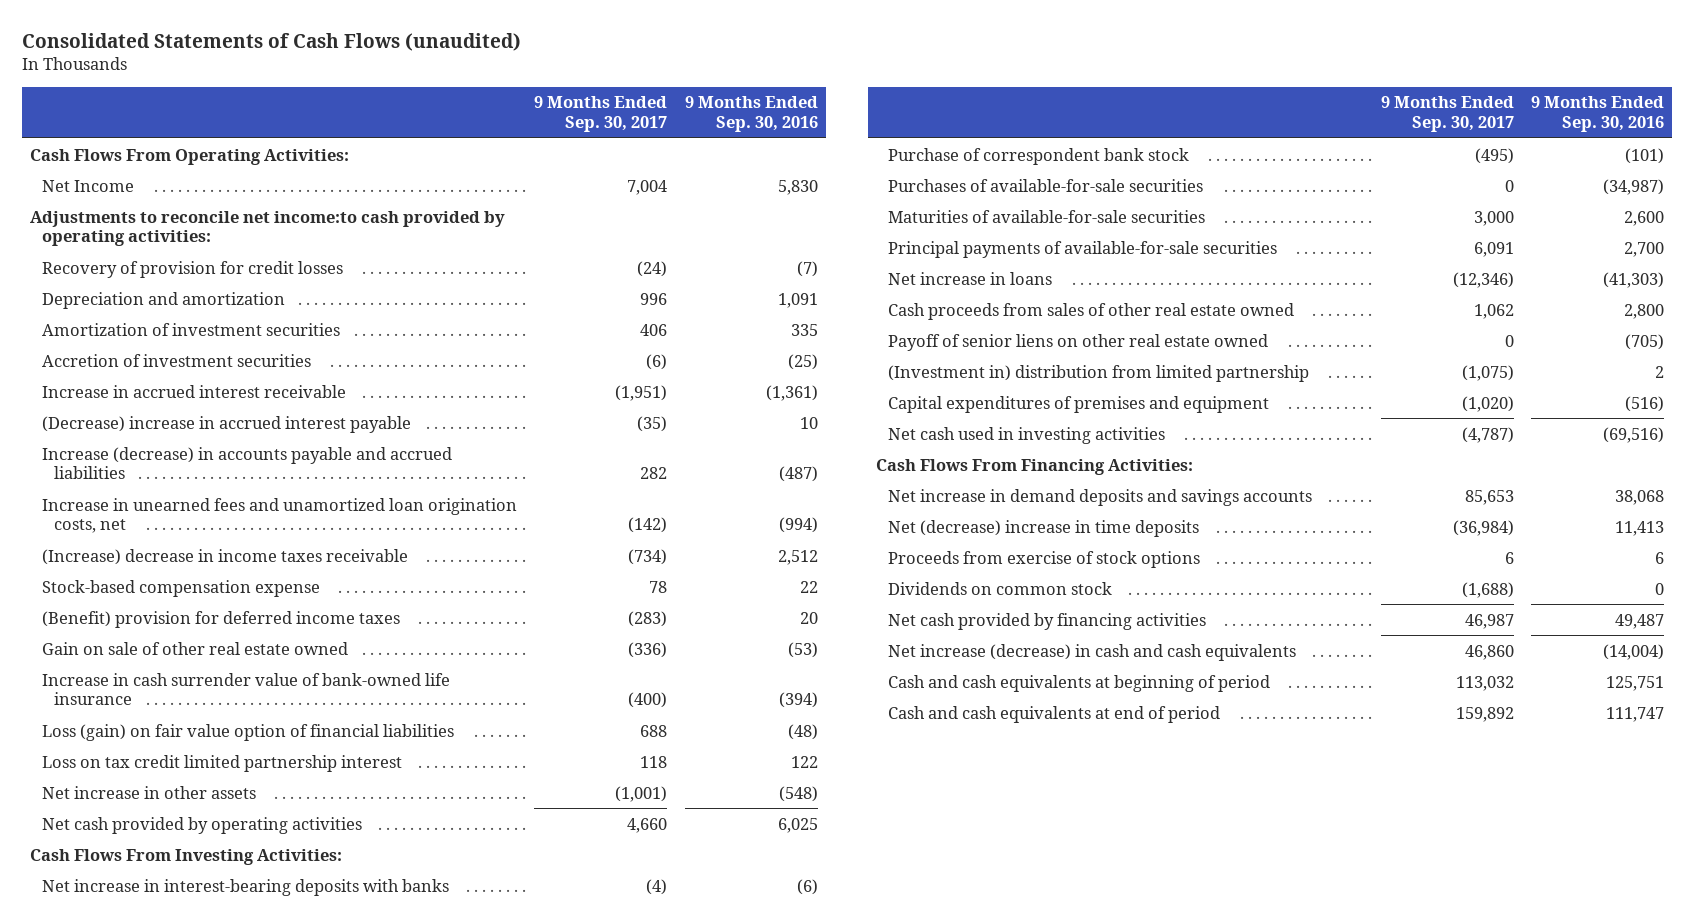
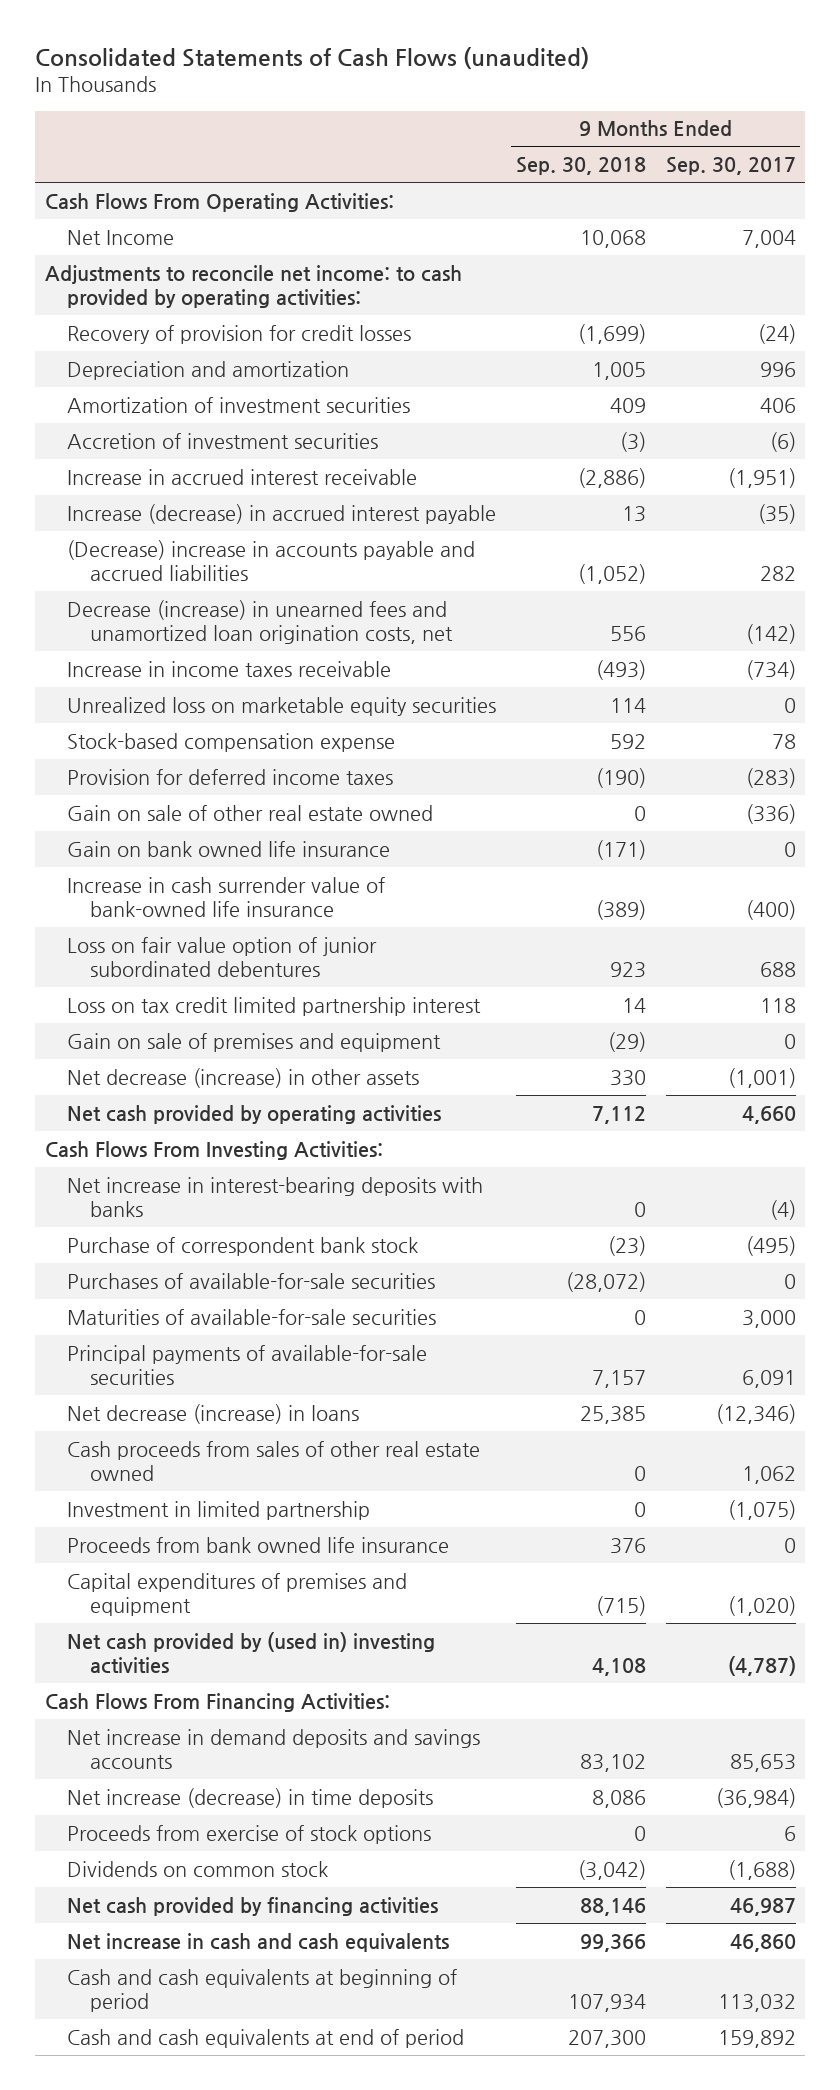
[684,96,818,133] 9 Months Ended Sep. 30, 2016 -> none
none -> [515,157,646,176] Sep. 30, 2018
[30,210,506,247] Adjustments to reconcile net income:to cash provided by operating activities: -> [44,264,462,308] Adjustments to reconcile net income: to cash provided by operating activities:
[42,415,412,433] (Decrease) increase in accrued interest payable -> [67,503,497,524] Increase (decrease) in accrued interest payable
[42,446,453,480] Increase (decrease) in accounts payable and accrued liabilities -> [67,539,476,581] (Decrease) increase in accounts payable and accrued liabilities
[42,497,518,534] Increase in unearned fees and unamortized loan origination costs, net -> [67,599,454,644] Decrease (increase) in unearned fees and unamortized loan origination costs, net
[42,548,409,565] (Increase) decrease in income taxes receivable -> [67,660,392,677] Increase in income taxes receivable
none -> [67,696,497,716] Unrealized loss on marketable equity securities
[42,610,401,628] (Benefit) provision for deferred income taxes -> [67,768,394,785] Provision for deferred income taxes
none -> [67,840,391,857] Gain on bank owned life insurance
[42,723,455,741] Loss (gain) on fair value option of financial liabilities -> [67,936,378,977] Loss on fair value option of junior subordinated debentures
none -> [67,1032,442,1052] Gain on sale of premises and equipment
[42,785,257,799] Net increase in other assets -> [67,1067,420,1088] Net decrease (increase) in other assets
[888,271,1053,285] Net increase in loans -> [67,1403,360,1424] Net decrease (increase) in loans
[888,333,1269,351] Payoff of senior liens on other real estate owned -> none
[888,364,1310,382] (Investment in) distribution from limited partnership -> [67,1500,371,1520] Investment in limited partnership
none -> [67,1536,450,1553] Proceeds from bank owned life insurance
[888,426,1166,444] Net cash used in investing activities -> [67,1631,436,1674] Net cash provided by (used in) investing activities
[888,519,1200,537] Net (decrease) increase in time deposits -> [67,1787,434,1808] Net increase (decrease) in time deposits
[888,643,1297,661] Net increase (decrease) in cash and cash equivalents -> [67,1932,450,1952] Net increase in cash and cash equivalents

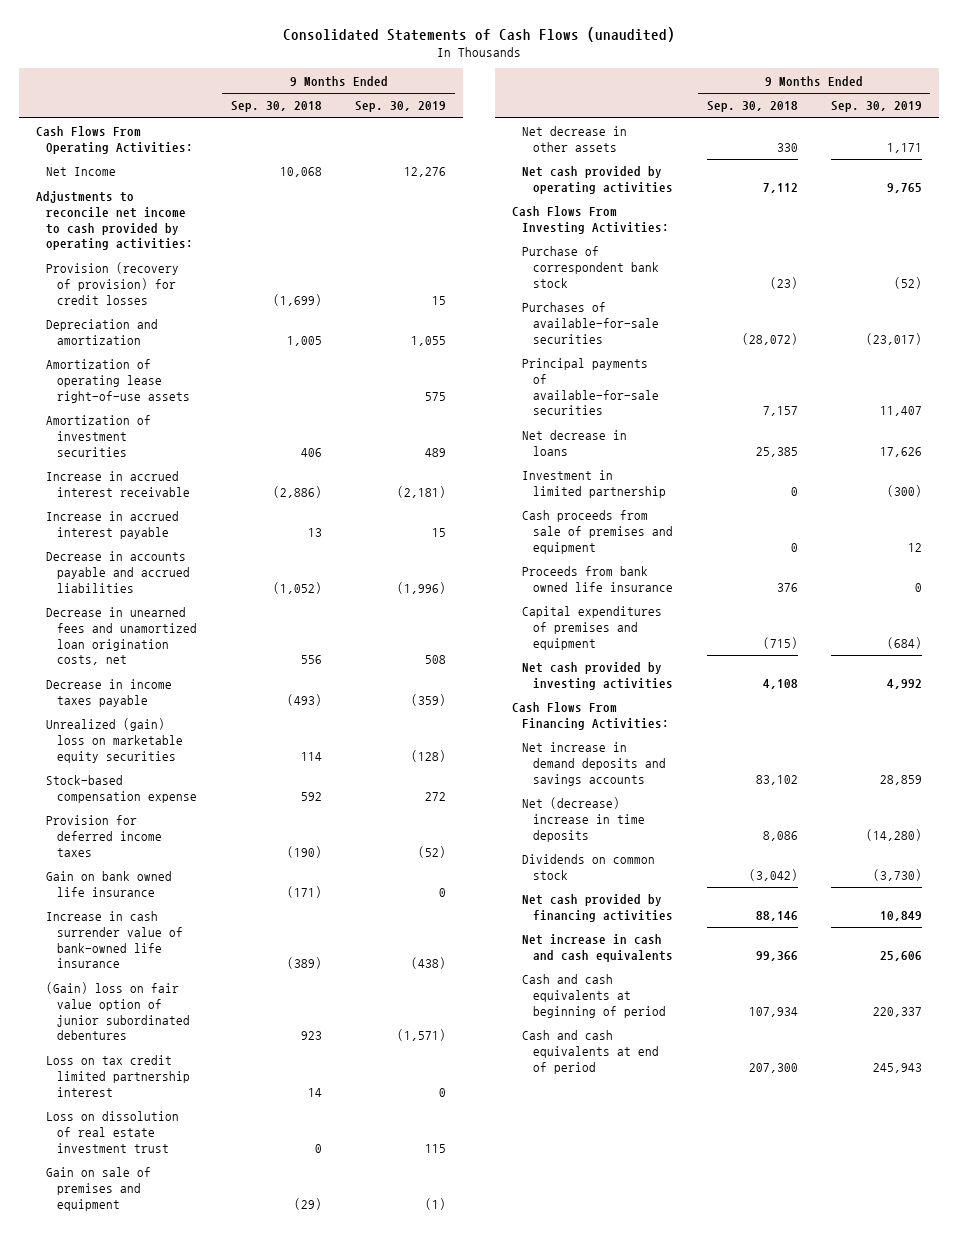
[665,157,796,176] Sep. 30, 2017 -> none
none -> [355,101,447,113] Sep. 30, 2019
[44,264,462,308] Adjustments to reconcile net income: to cash provided by operating activities: -> [35,191,194,251] Adjustments to reconcile net income to cash provided by operating activities:
[67,324,412,344] Recovery of provision for credit losses -> [46,262,180,305] Provision (recovery of provision) for credit losses
[67,432,379,449] Accretion of investment securities -> none
none -> [46,359,191,403] Amortization of operating lease right-of-use assets
[609,397,646,413] 409 -> [300,447,322,457] 406
[67,503,497,524] Increase (decrease) in accrued interest payable -> [46,511,180,540] Increase in accrued interest payable
[67,539,476,581] (Decrease) increase in accounts payable and accrued liabilities -> [46,551,191,593] Decrease in accounts payable and accrued liabilities
[67,599,454,644] Decrease (increase) in unearned fees and unamortized loan origination costs, net -> [46,607,198,666] Decrease in unearned fees and unamortized loan origination costs, net
[67,660,392,677] Increase in income taxes receivable -> [46,679,173,708] Decrease in income taxes payable
[67,696,497,716] Unrealized loss on marketable equity securities -> [46,718,184,763] Unrealized (gain) loss on marketable equity securities
[67,804,434,821] Gain on sale of other real estate owned -> none
[67,936,378,977] Loss on fair value option of junior subordinated debentures -> [46,982,191,1041] (Gain) loss on fair value option of junior subordinated debentures
none -> [46,1111,180,1153] Loss on dissolution of real estate investment trust
[67,1067,420,1088] Net decrease (increase) in other assets -> [522,126,628,153] Net decrease in other assets
[67,1176,484,1217] Net increase in interest-bearing deposits with banks -> none
[67,1308,437,1325] Maturities of available-for-sale securities -> none
[67,1440,481,1481] Cash proceeds from sales of other real estate owned -> none
[67,1403,360,1424] Net decrease (increase) in loans -> [522,430,628,457] Net decrease in loans
none -> [522,510,673,554] Cash proceeds from sale of premises and equipment
[67,1631,436,1674] Net cash provided by (used in) investing activities -> [522,662,673,691] Net cash provided by investing activities
[67,1824,432,1844] Proceeds from exercise of stock options -> none
[67,1787,434,1808] Net increase (decrease) in time deposits -> [522,797,645,842] Net (decrease) increase in time deposits

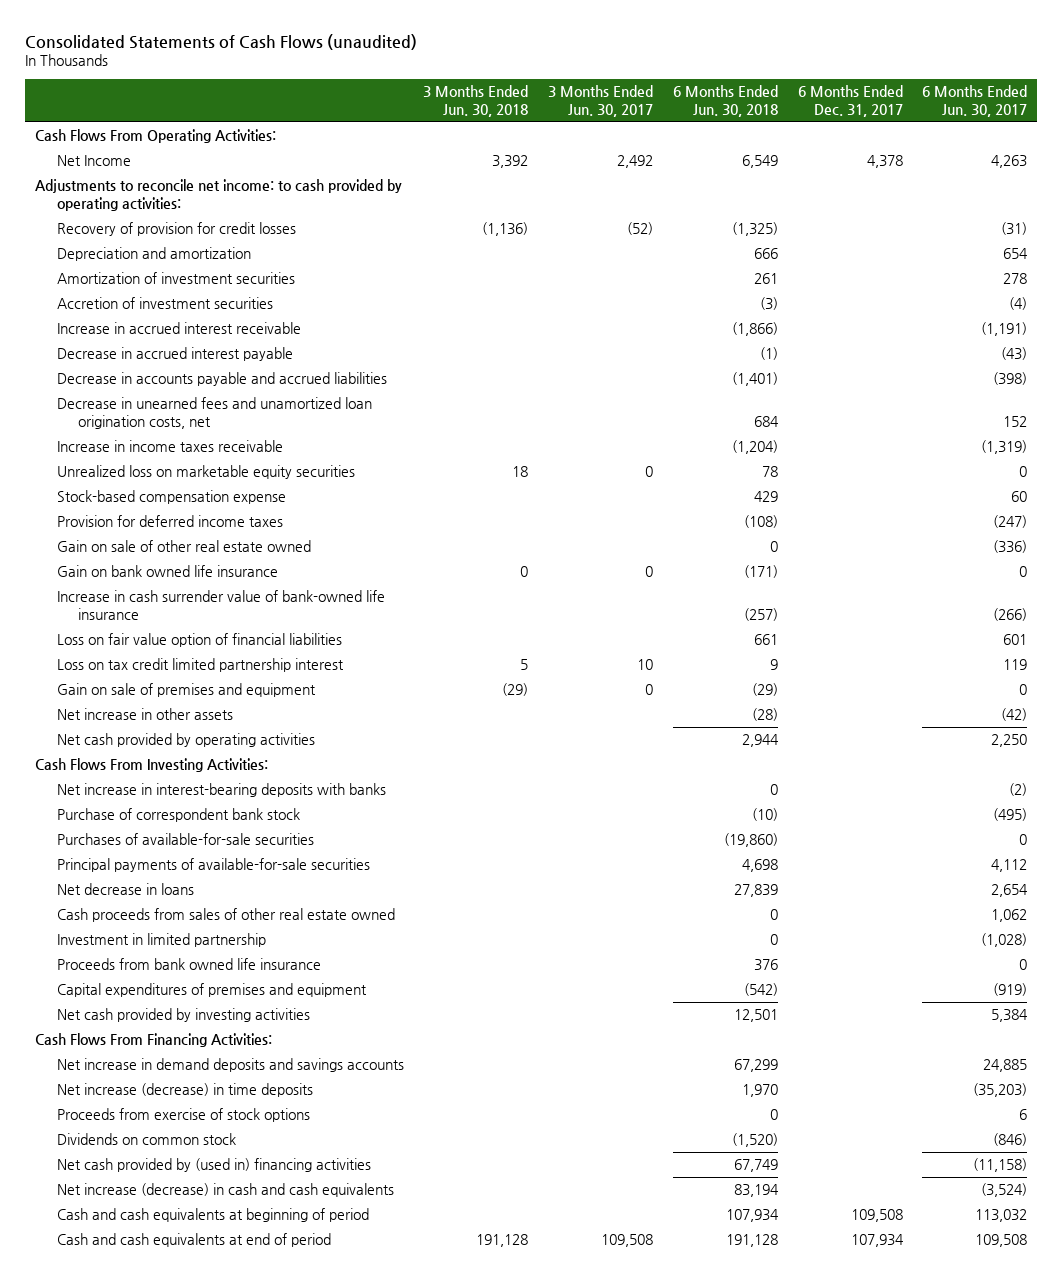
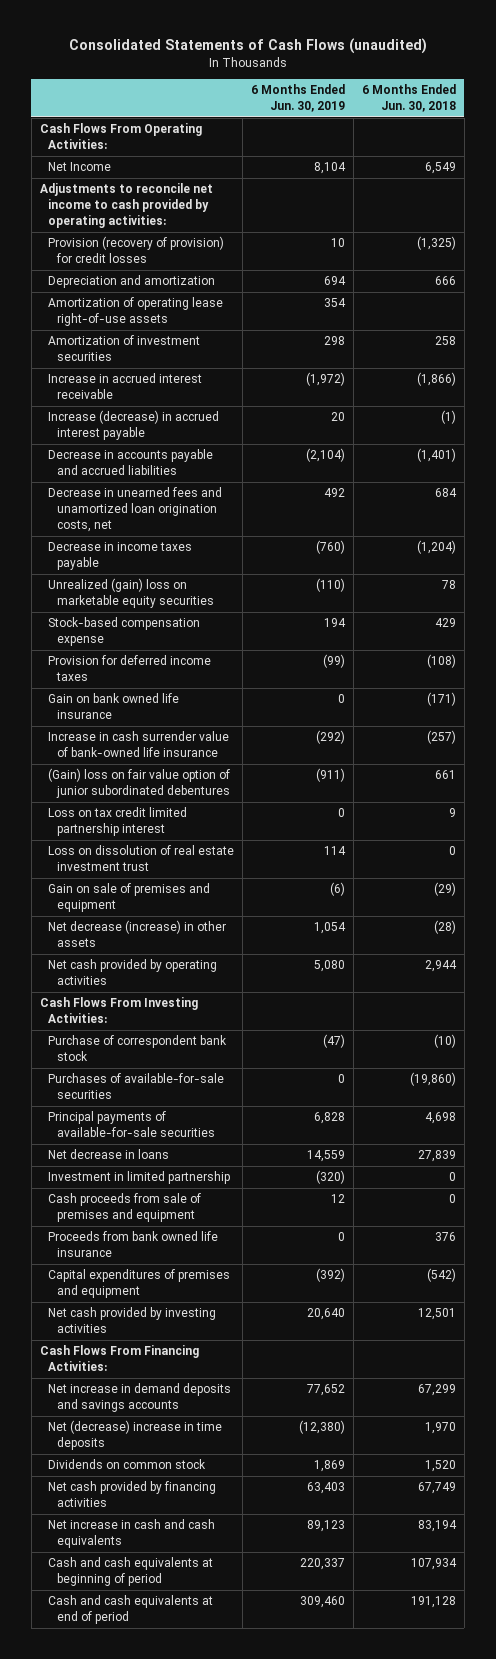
[423,85,529,118] 3 Months Ended Jun. 30, 2018 -> none
[548,85,654,118] 3 Months Ended Jun. 30, 2017 -> none
[797,85,903,118] 6 Months Ended Dec. 31, 2017 -> none
[922,85,1028,118] 6 Months Ended Jun. 30, 2017 -> none
none -> [251,84,346,112] 6 Months Ended Jun. 30, 2019
[35,179,403,211] Adjustments to reconcile net income: to cash provided by operating activities: -> [39,183,213,229] Adjustments to reconcile net income to cash provided by operating activities:
[56,222,296,237] Recovery of provision for credit losses -> [48,236,225,264] Provision (recovery of provision) for credit losses
[56,297,273,310] Accretion of investment securities -> none
none -> [48,297,224,327] Amortization of operating lease right-of-use assets
[753,273,778,285] 261 -> [435,336,457,346] 258
[56,347,293,362] Decrease in accrued interest payable -> [48,410,220,441] Increase (decrease) in accrued interest payable
[56,440,283,453] Increase in income taxes receivable -> [48,542,193,571] Decrease in income taxes payable
[56,465,355,480] Unrealized loss on marketable equity securities -> [48,578,215,609] Unrealized (gain) loss on marketable equity securities
[56,540,311,553] Gain on sale of other real estate owned -> none
[56,633,342,648] Loss on fair value option of financial liabilities -> [48,768,231,799] (Gain) loss on fair value option of junior subordinated debentures
none -> [48,845,235,872] Loss on dissolution of real estate investment trust
[56,708,233,721] Net increase in other assets -> [48,920,227,948] Net decrease (increase) in other assets
[56,783,386,798] Net increase in interest-bearing deposits with banks -> none
[56,908,395,923] Cash proceeds from sales of other real estate owned -> none
none -> [48,1193,202,1223] Cash proceeds from sale of premises and equipment
[56,1108,310,1123] Proceeds from exercise of stock options -> none
[56,1083,313,1098] Net increase (decrease) in time deposits -> [48,1420,223,1451] Net (decrease) increase in time deposits
[731,1133,778,1148] (1,520) -> [425,1460,457,1473] 1,520
[56,1158,371,1173] Net cash provided by (used in) financing activities -> [48,1481,217,1508] Net cash provided by financing activities
[56,1183,394,1198] Net increase (decrease) in cash and cash equivalents -> [48,1519,216,1549] Net increase in cash and cash equivalents

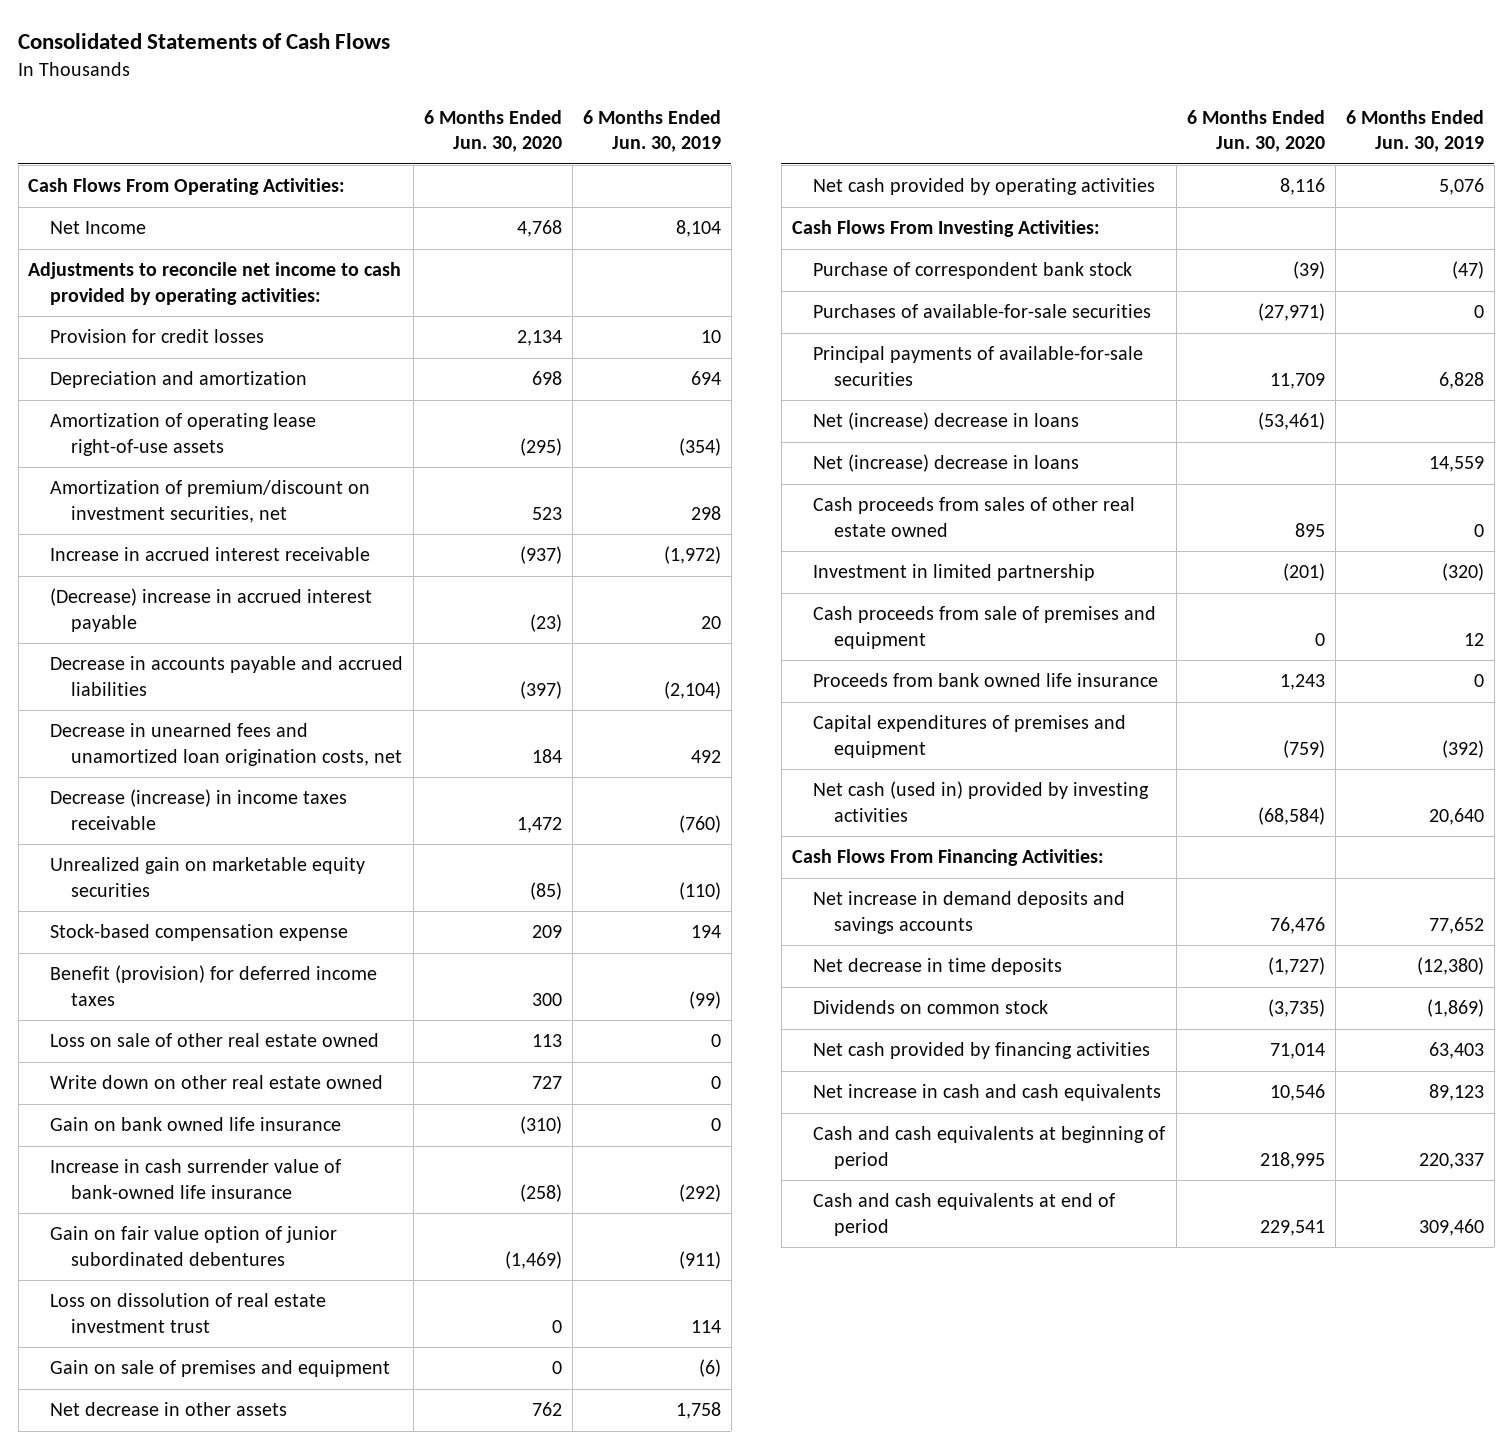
[68,38,427,55] Consolidated Statements of Cash Flows (unaudited) -> [18,33,391,50] Consolidated Statements of Cash Flows
[362,84,457,112] 6 Months Ended Jun. 30, 2018 -> none
none -> [423,109,562,153] 6 Months Ended Jun. 30, 2020
[48,236,225,264] Provision (recovery of provision) for credit losses -> [49,329,264,344] Provision for credit losses
[324,298,347,308] 354 -> [678,438,721,457] (354)
[48,335,201,362] Amortization of investment securities -> [49,480,370,524] Amortization of premium/discount on investment securities, net
[48,410,220,441] Increase (decrease) in accrued interest payable -> [49,588,372,633] (Decrease) increase in accrued interest payable
[48,542,193,571] Decrease in income taxes payable -> [49,789,347,831] Decrease (increase) in income taxes receivable
[48,578,215,609] Unrealized (gain) loss on marketable equity securities -> [49,857,365,898] Unrealized gain on marketable equity securities
[48,655,212,682] Provision for deferred income taxes -> [49,965,377,1007] Benefit (provision) for deferred income taxes
none -> [49,1033,379,1048] Loss on sale of other real estate owned
none -> [49,1075,383,1090] Write down on other real estate owned
[48,807,188,837] Loss on tax credit limited partnership interest -> none
[48,768,231,799] (Gain) loss on fair value option of junior subordinated debentures -> [49,1226,337,1267] Gain on fair value option of junior subordinated debentures
[48,920,227,948] Net decrease (increase) in other assets -> [49,1402,287,1417] Net decrease in other assets
[314,922,347,935] 1,054 -> [675,1402,721,1420] 1,758
[314,960,346,973] 5,080 -> [1438,178,1484,196] 5,076
none -> [812,412,1079,431] Net (increase) decrease in loans
[48,1149,170,1160] Net decrease in loans -> [812,454,1079,473] Net (increase) decrease in loans
none -> [812,497,1135,538] Cash proceeds from sales of other real estate owned
[48,1307,217,1334] Net cash provided by investing activities -> [812,781,1149,823] Net cash (used in) provided by investing activities
[48,1420,223,1451] Net (decrease) increase in time deposits -> [812,958,1062,976] Net decrease in time deposits
[314,1460,346,1473] 1,869 -> [1426,999,1484,1018] (1,869)

